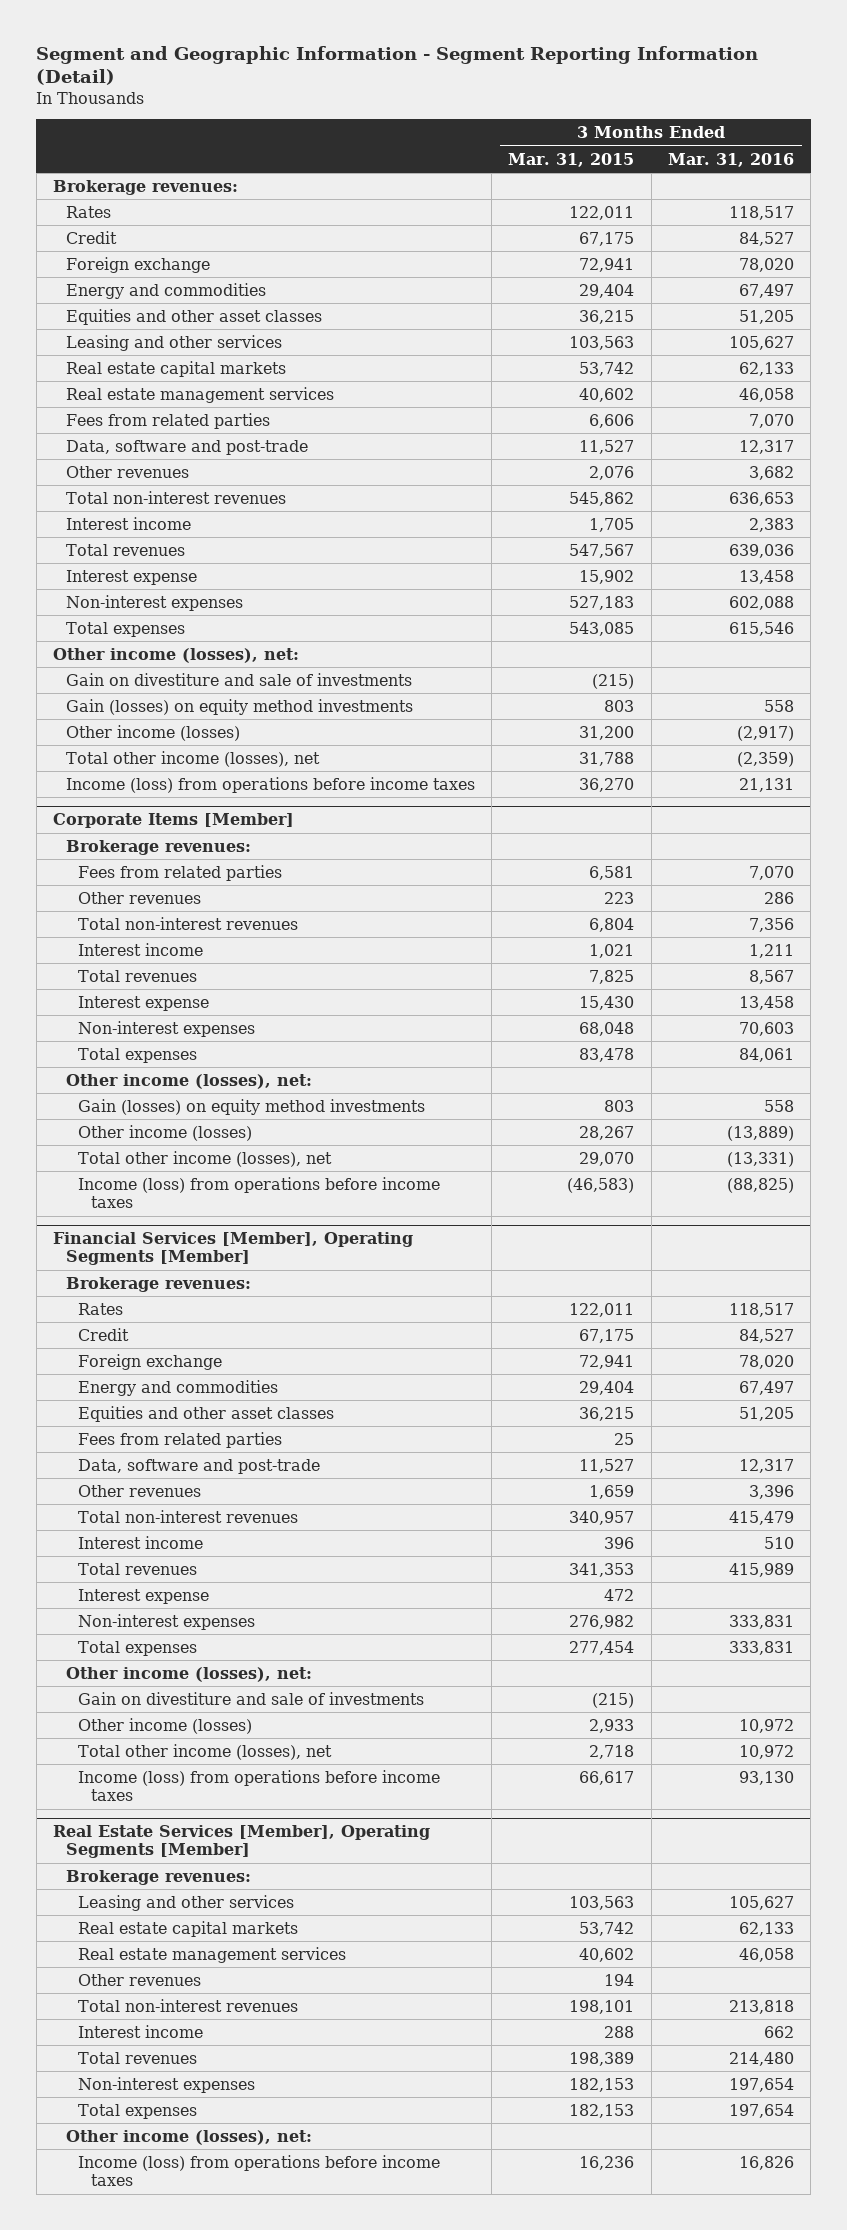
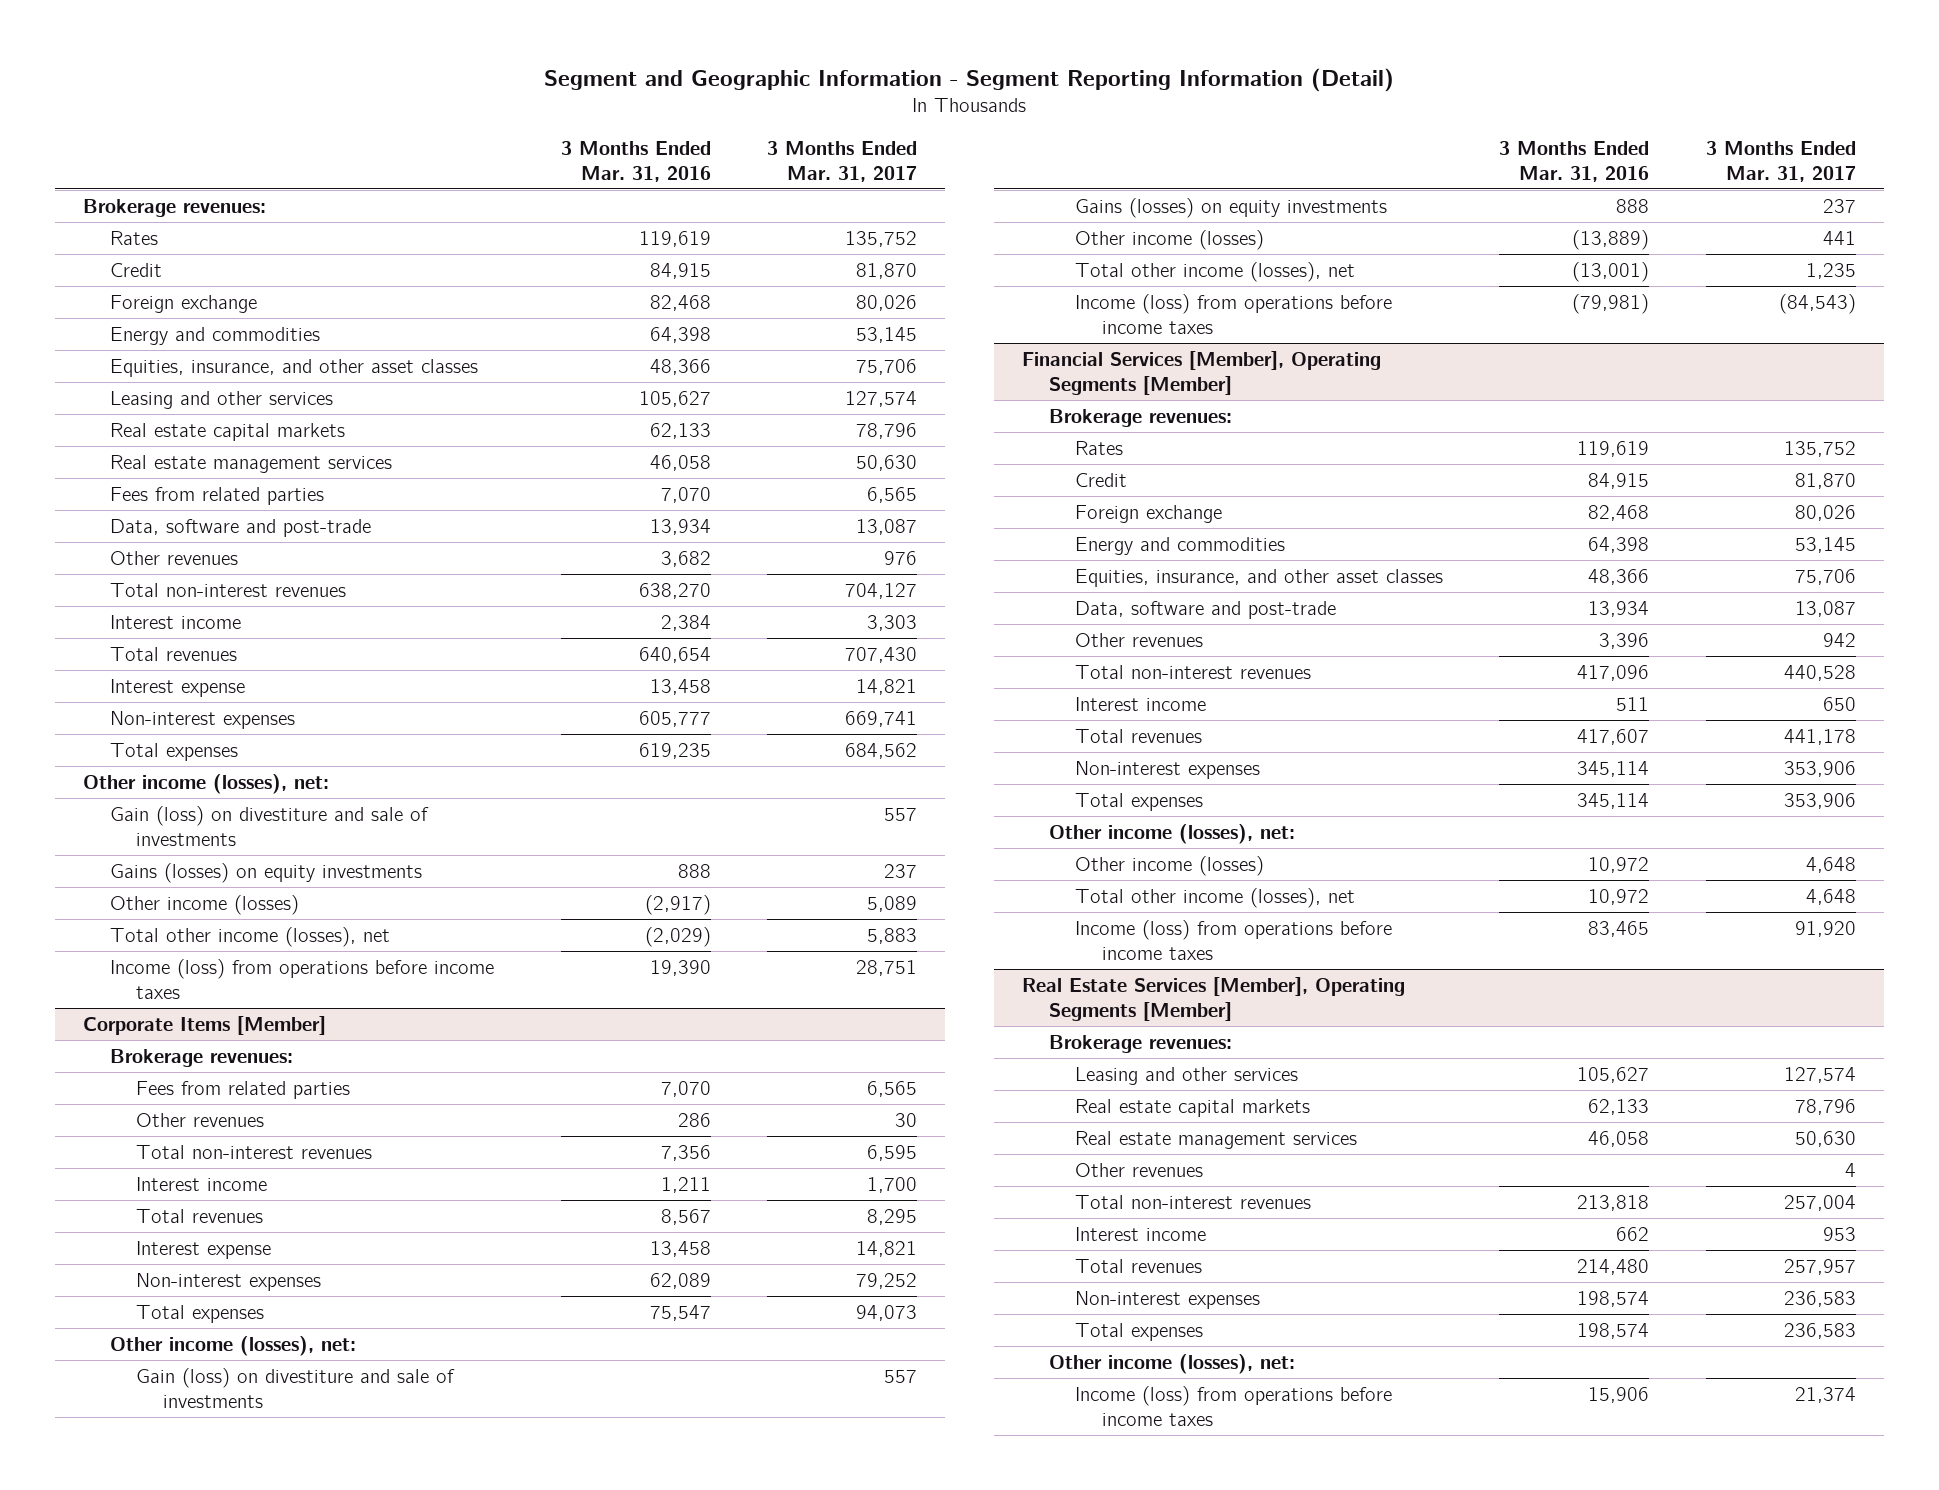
[508,152,635,167] Mar. 31, 2015 -> none
none -> [766,140,917,182] 3 Months Ended Mar. 31, 2017
[728,205,794,220] 118,517 -> [638,230,711,247] 119,619
[738,231,794,246] 84,527 -> [649,262,711,279] 84,915
[738,257,794,272] 78,020 -> [649,294,711,311] 82,468
[738,283,794,298] 67,497 -> [649,326,711,343] 64,398
[65,308,322,325] Equities and other asset classes -> [109,358,478,377] Equities, insurance, and other asset classes
[738,309,794,324] 51,205 -> [649,358,711,375] 48,366
[738,439,794,454] 12,317 -> [649,518,711,535] 13,934
[728,491,794,506] 636,653 -> [638,582,711,599] 638,270
[748,517,794,532] 2,383 -> [660,614,711,631] 2,384
[728,543,794,558] 639,036 -> [638,646,711,663] 640,654
[728,595,794,610] 602,088 -> [638,710,711,727] 605,777
[728,621,794,636] 615,546 -> [638,742,711,759] 619,235
[65,672,412,686] Gain on divestiture and sale of investments -> [109,805,429,846] Gain (loss) on divestiture and sale of investments
[65,698,413,715] Gain (losses) on equity method investments -> [109,862,422,883] Gains (losses) on equity investments
[763,699,794,712] 558 -> [677,863,711,878] 888
[736,751,794,767] (2,359) -> [644,926,711,947] (2,029)
[738,777,794,792] 21,131 -> [649,959,711,976] 19,390
[738,1021,794,1036] 70,603 -> [649,1272,711,1289] 62,089
[738,1047,794,1062] 84,061 -> [649,1304,711,1321] 75,547
none -> [136,1367,456,1408] Gain (loss) on divestiture and sale of investments
[78,1098,426,1115] Gain (losses) on equity method investments -> [1075,197,1388,218] Gains (losses) on equity investments
[763,1099,794,1112] 558 -> [1616,198,1650,213] 888
[726,1151,794,1167] (13,331) -> [1572,261,1650,282] (13,001)
[726,1177,794,1193] (88,825) -> [1572,293,1650,314] (79,981)
[78,1431,283,1448] Fees from related parties -> none
[728,1302,794,1317] 118,517 -> [1577,440,1650,457] 119,619
[738,1328,794,1343] 84,527 -> [1588,472,1650,489] 84,915
[738,1354,794,1369] 78,020 -> [1588,504,1650,521] 82,468
[738,1380,794,1395] 67,497 -> [1588,536,1650,553] 64,398
[78,1405,335,1422] Equities and other asset classes -> [1075,568,1444,587] Equities, insurance, and other asset classes
[738,1406,794,1421] 51,205 -> [1588,568,1650,585] 48,366
[738,1458,794,1473] 12,317 -> [1588,600,1650,617] 13,934
[78,1588,210,1604] Interest expense -> none
[728,1510,794,1525] 415,479 -> [1577,664,1650,681] 417,096
[763,1536,794,1549] 510 -> [1616,696,1650,711] 511
[728,1562,794,1577] 415,989 -> [1577,728,1650,745] 417,607
[728,1614,794,1629] 333,831 -> [1577,760,1650,777] 345,114
[728,1640,794,1655] 333,831 -> [1577,792,1650,809] 345,114
[78,1691,425,1705] Gain on divestiture and sale of investments -> none
[738,1770,794,1785] 93,130 -> [1588,920,1650,937] 83,465
[728,2077,794,2092] 197,654 -> [1577,1290,1650,1307] 198,574
[728,2103,794,2118] 197,654 -> [1577,1322,1650,1339] 198,574
[738,2155,794,2170] 16,826 -> [1588,1386,1650,1403] 15,906

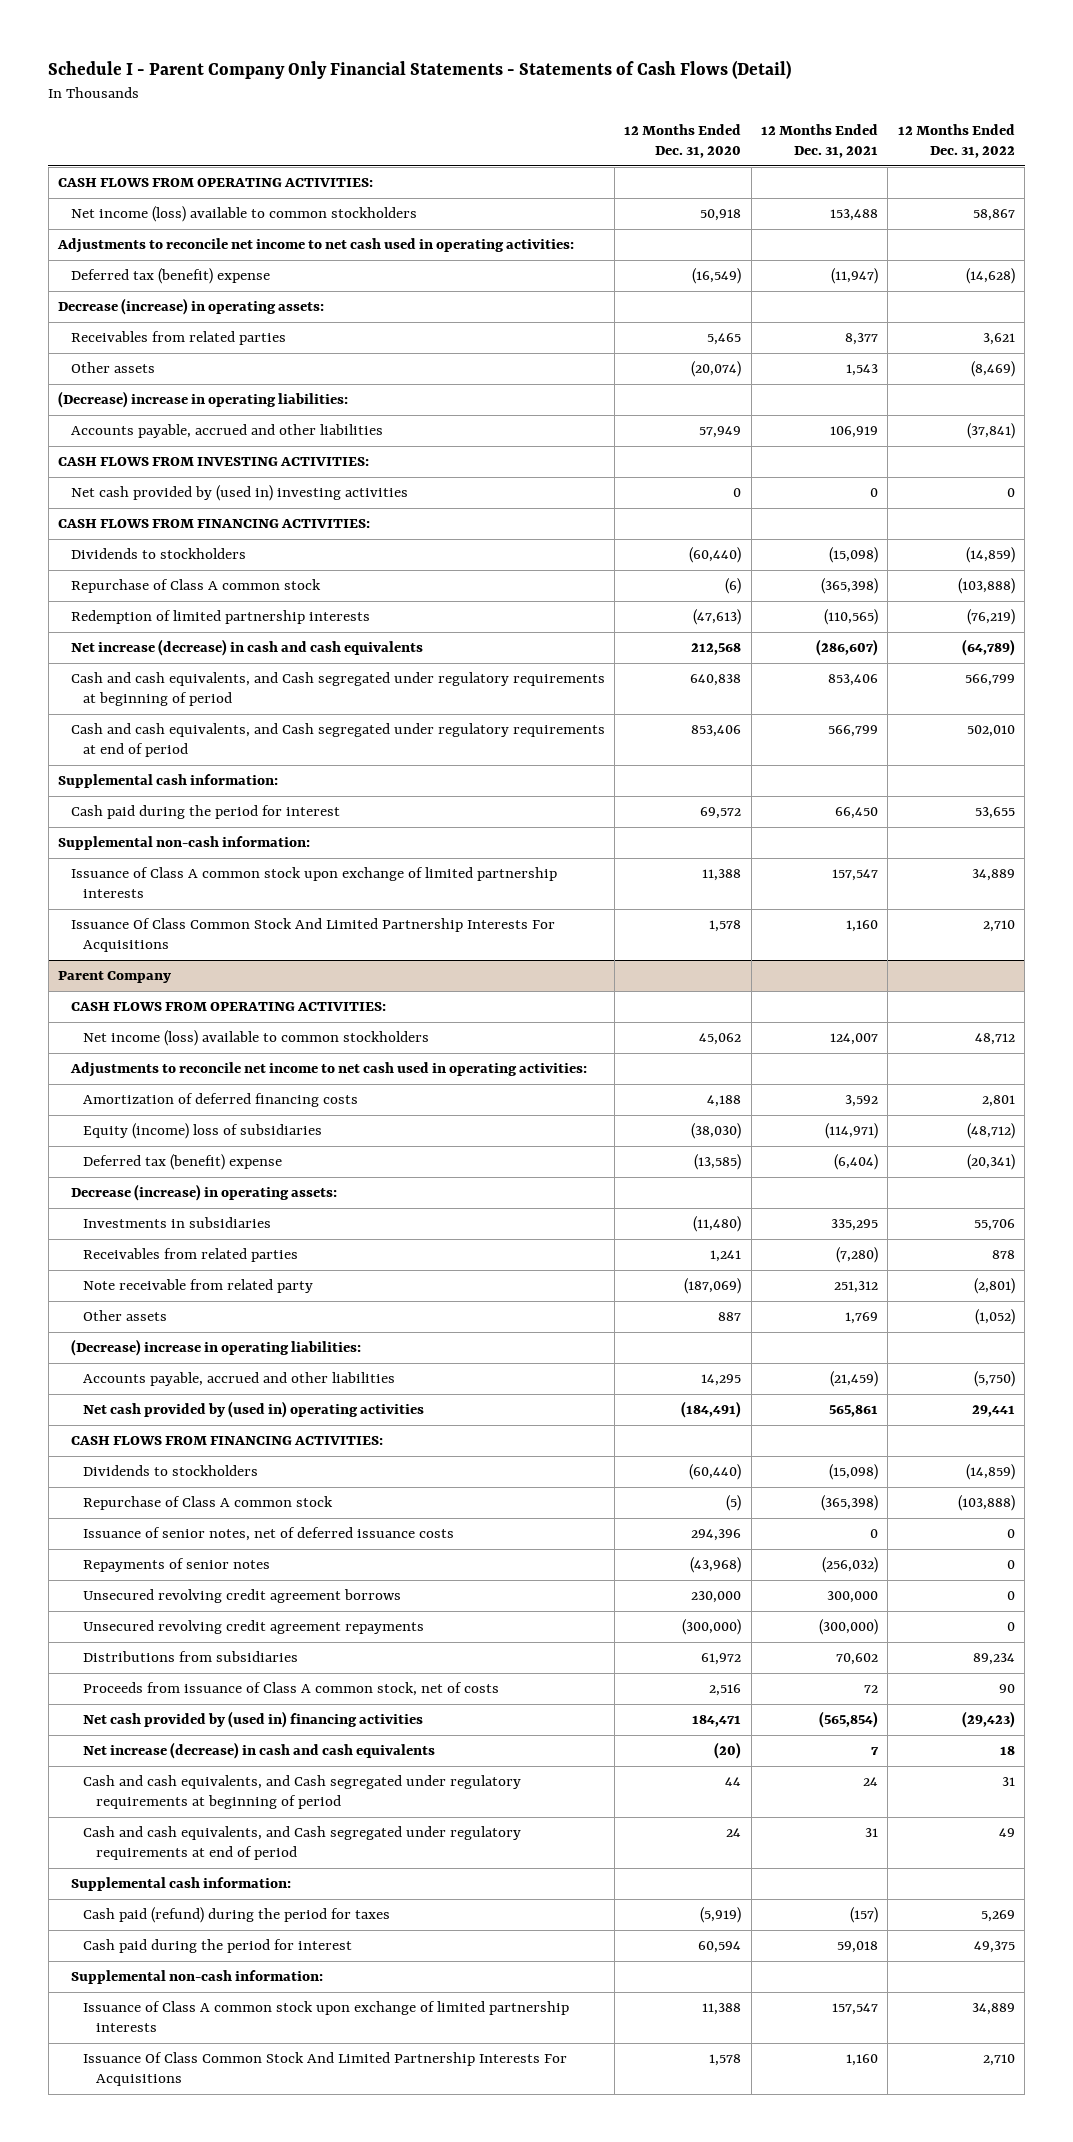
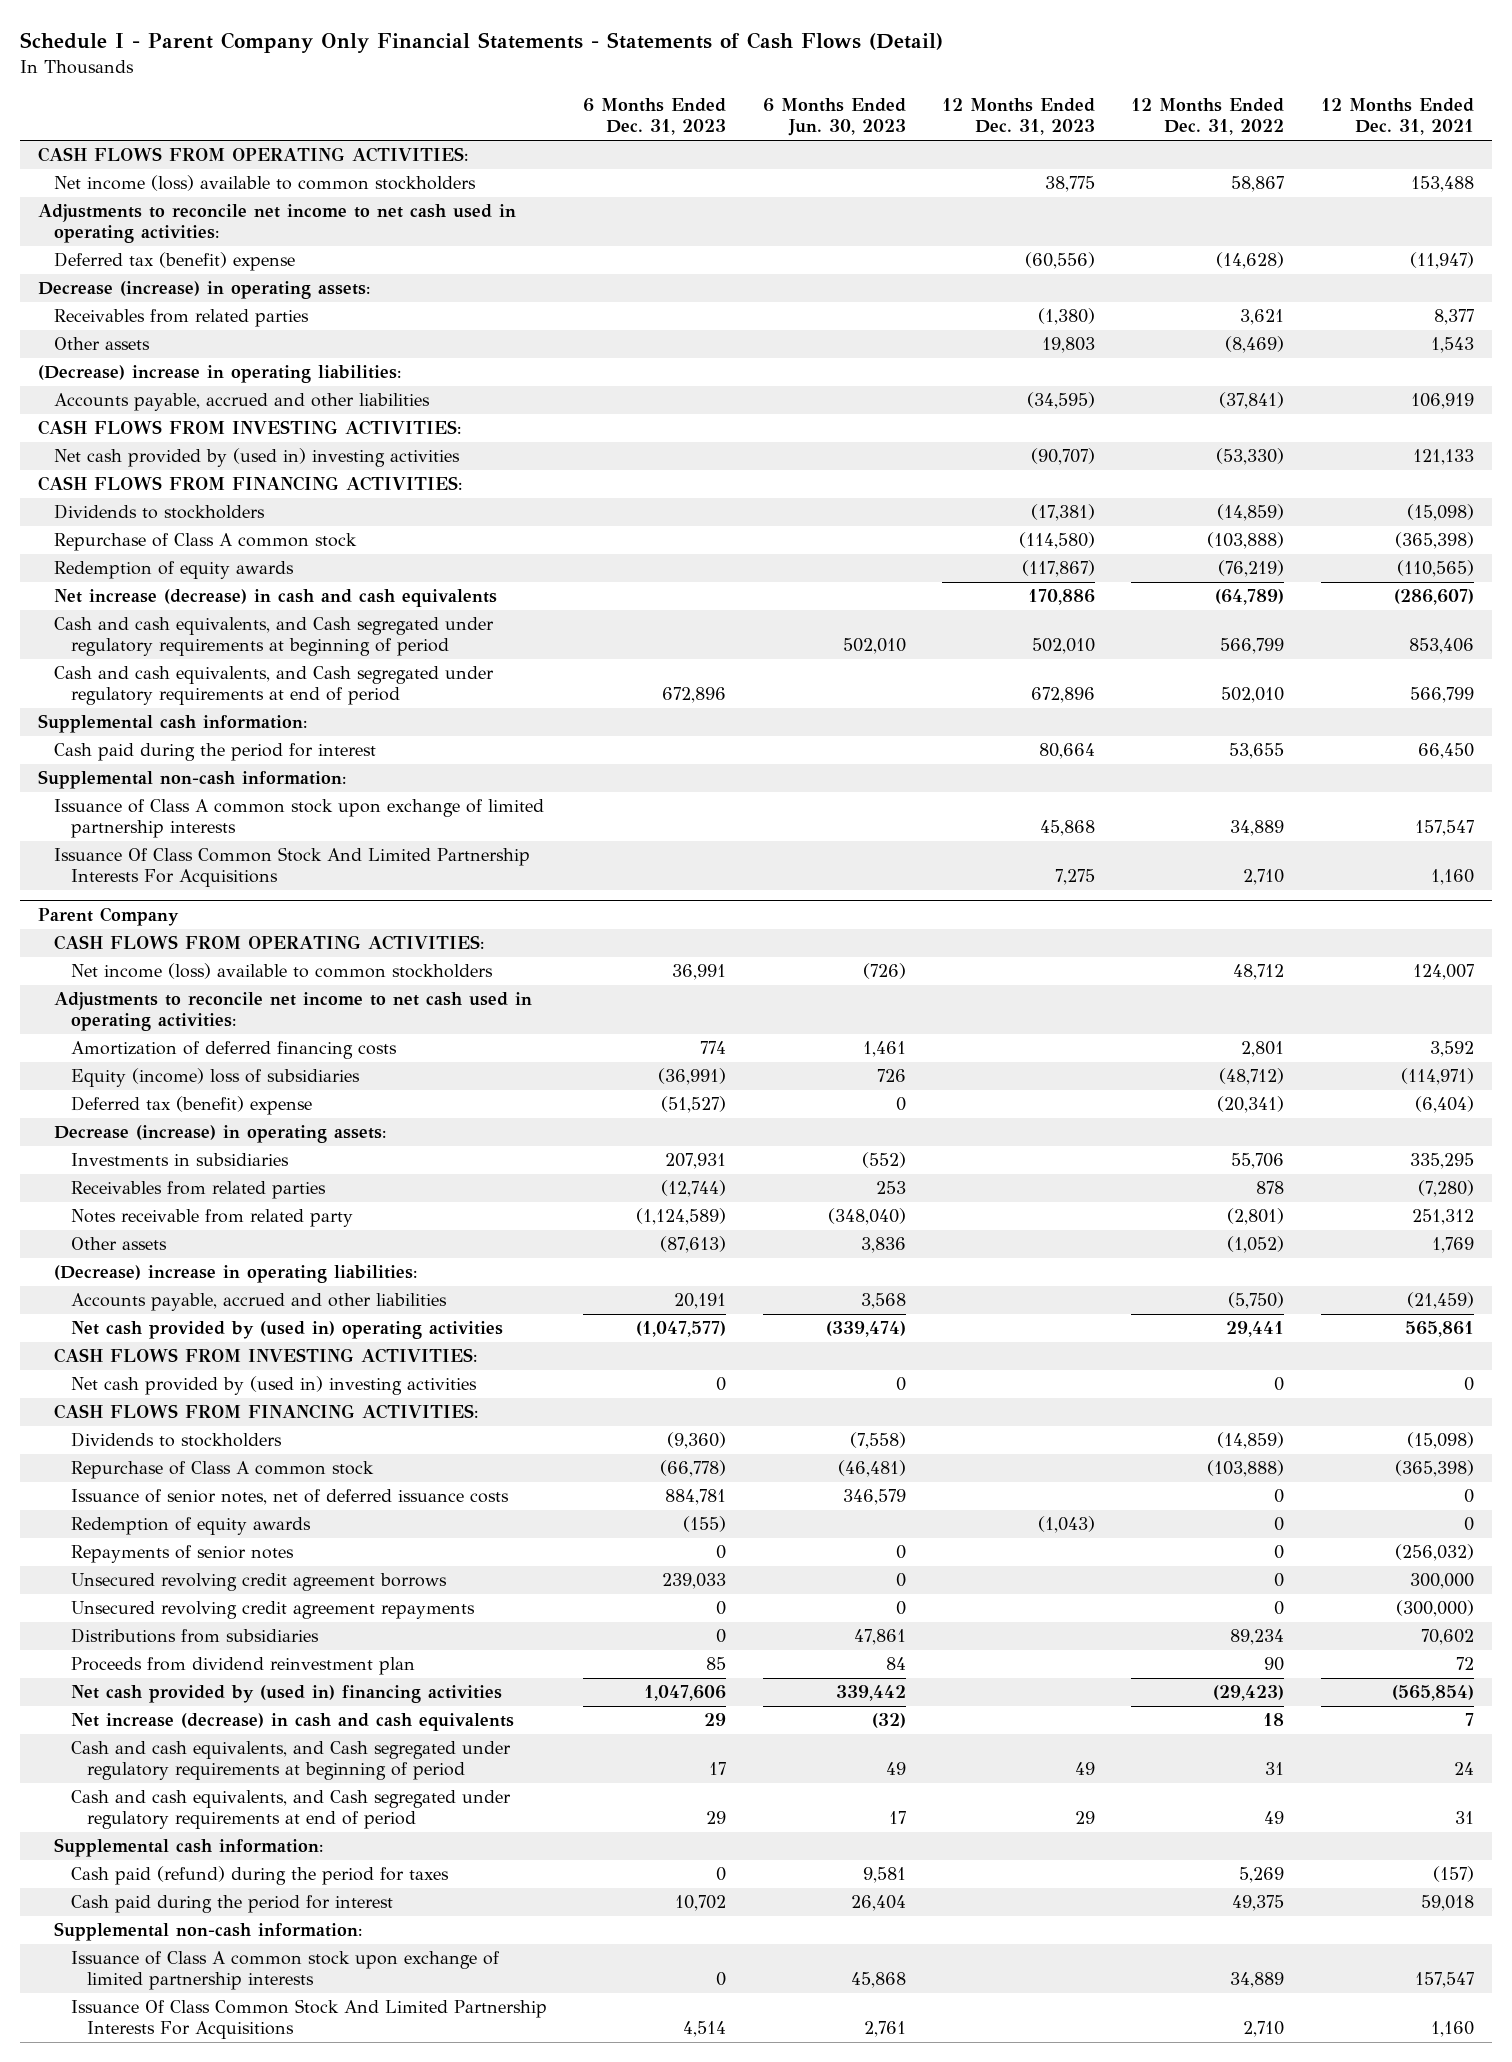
[624,124,742,159] 12 Months Ended Dec. 31, 2020 -> none
none -> [583,98,727,136] 6 Months Ended Dec. 31, 2023
none -> [762,98,906,137] 6 Months Ended Jun. 30, 2023
none -> [941,98,1095,136] 12 Months Ended Dec. 31, 2023
[869,488,878,498] 0 -> [1412,449,1474,466] 121,133
[1006,488,1015,498] 0 -> [1216,448,1285,466] (53,330)
[70,610,370,625] Redemption of limited partnership interests -> [54,561,295,580] Redemption of equity awards
[83,1279,314,1294] Note receivable from related party -> [70,1209,353,1228] Notes receivable from related party
none -> [54,1348,478,1364] CASH FLOWS FROM INVESTING ACTIVITIES:
none -> [70,1376,477,1396] Net cash provided by (used in) investing activities
none -> [70,1517,311,1536] Redemption of equity awards
[83,1682,500,1697] Proceeds from issuance of Class A common stock, net of costs -> [70,1657,415,1676] Proceeds from dividend reinvestment plan

